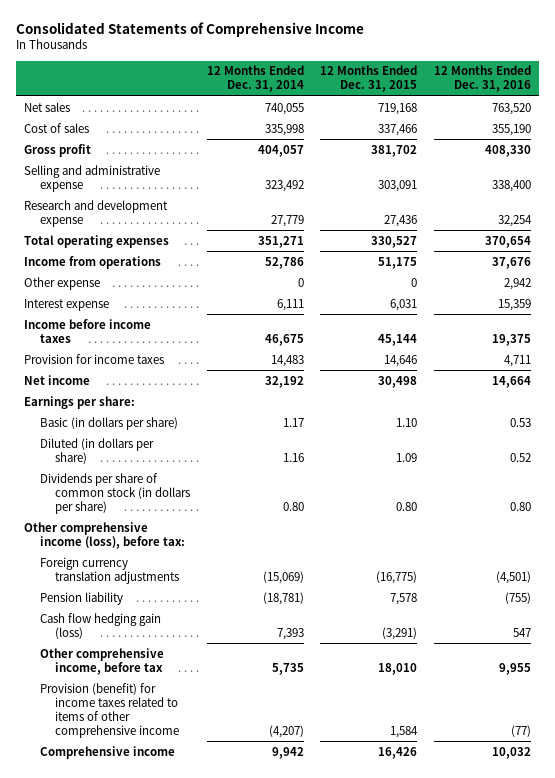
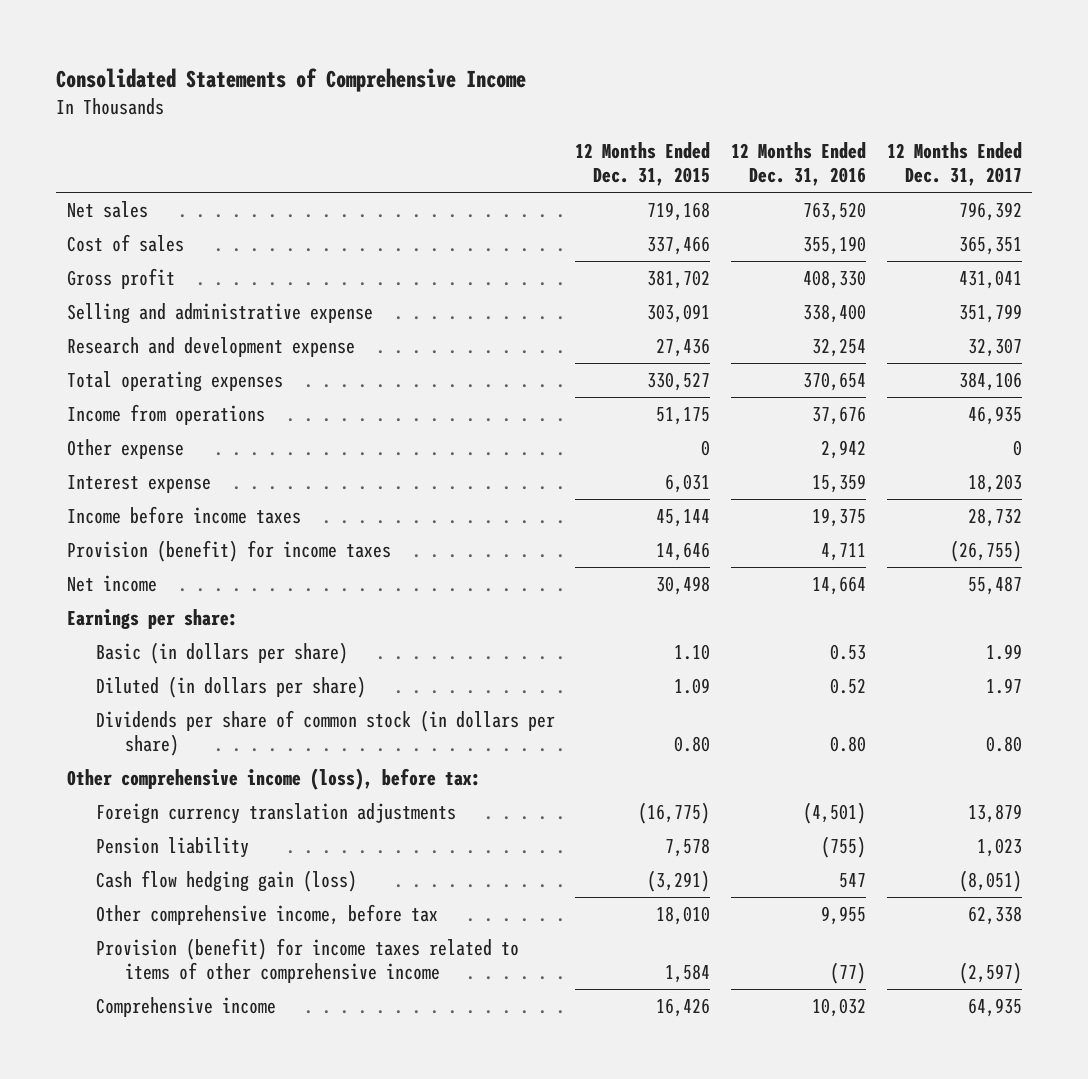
[206,65,304,93] 12 Months Ended Dec. 31, 2014 -> none
none -> [886,142,1022,187] 12 Months Ended Dec. 31, 2017
[23,353,164,364] Provision for income taxes -> [66,539,391,562] Provision (benefit) for income taxes

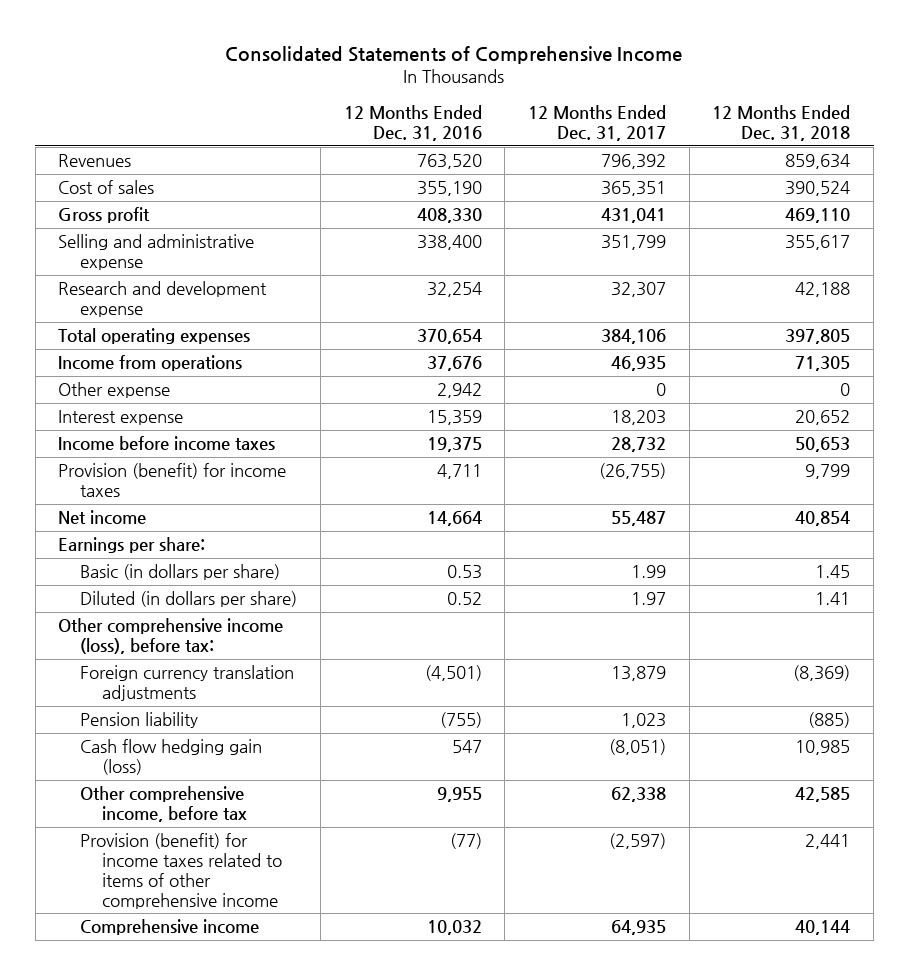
[575,142,711,187] 12 Months Ended Dec. 31, 2015 -> none
none -> [712,104,851,141] 12 Months Ended Dec. 31, 2018
[66,200,148,218] Net sales -> [58,154,132,168] Revenues
[95,709,555,757] Dividends per share of common stock (in dollars per share) -> none

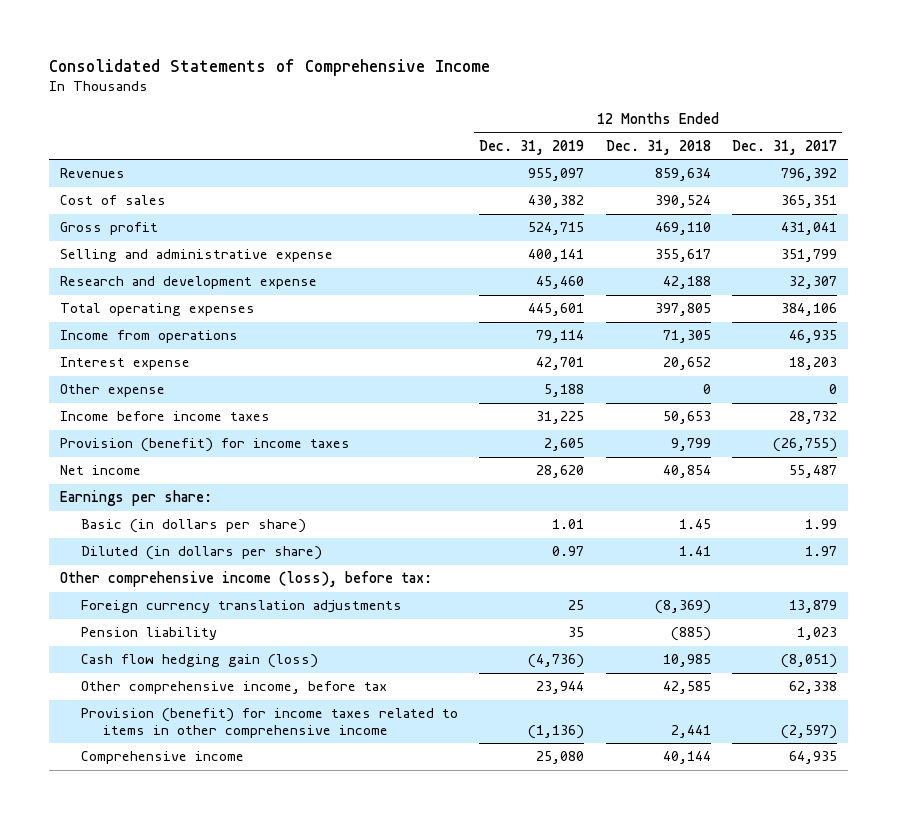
[343,104,482,141] 12 Months Ended Dec. 31, 2016 -> none
none -> [479,139,585,155] Dec. 31, 2019
[58,382,171,399] Other expense -> [59,384,165,398] Other expense
[80,833,283,909] Provision (benefit) for income taxes related to items of other comprehensive income -> [81,708,459,739] Provision (benefit) for income taxes related to items in other comprehensive income

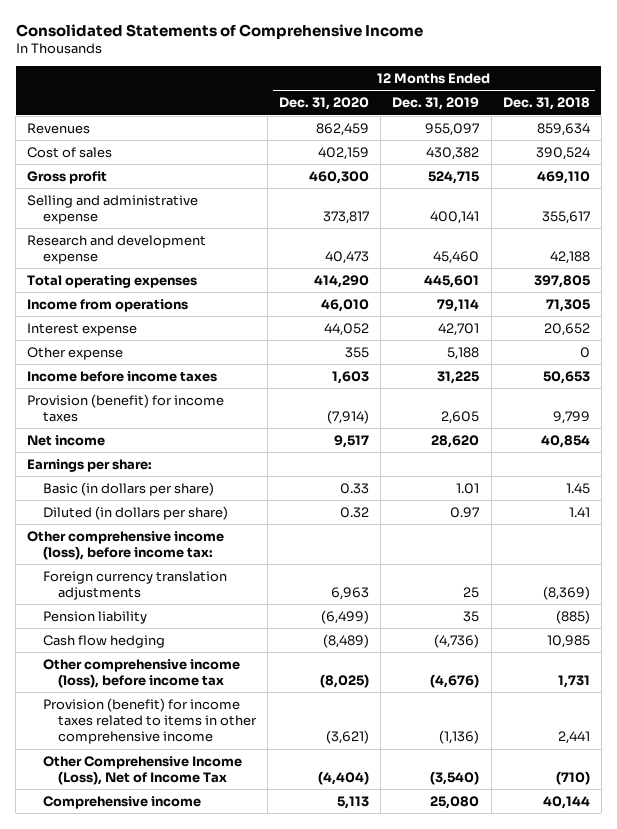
[732,139,838,155] Dec. 31, 2017 -> none
none -> [279,97,370,111] Dec. 31, 2020
[59,571,432,588] Other comprehensive income (loss), before tax: -> [27,530,225,561] Other comprehensive income (loss), before income tax:
[81,654,319,669] Cash flow hedging gain (loss) -> [42,634,165,648] Cash flow hedging
[81,681,388,695] Other comprehensive income, before tax -> [42,658,240,689] Other comprehensive income (loss), before income tax
[536,681,585,695] 23,944 -> [430,674,480,689] (4,676)
[662,681,711,695] 42,585 -> [557,675,590,689] 1,731
none -> [42,755,242,786] Other Comprehensive Income (Loss), Net of Income Tax

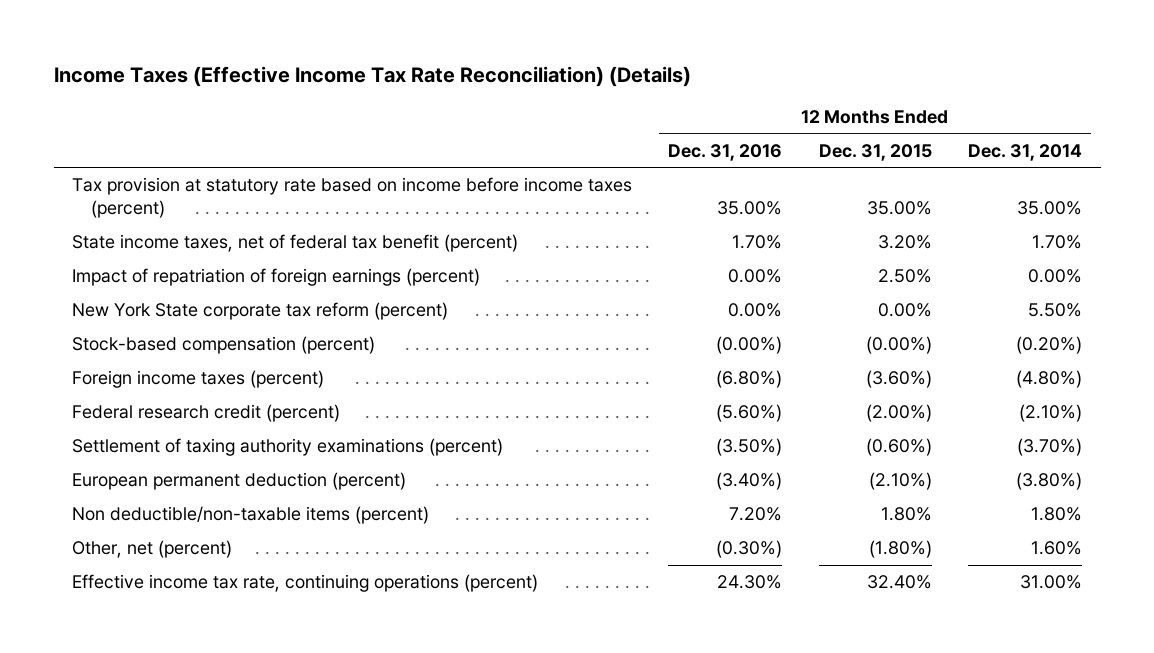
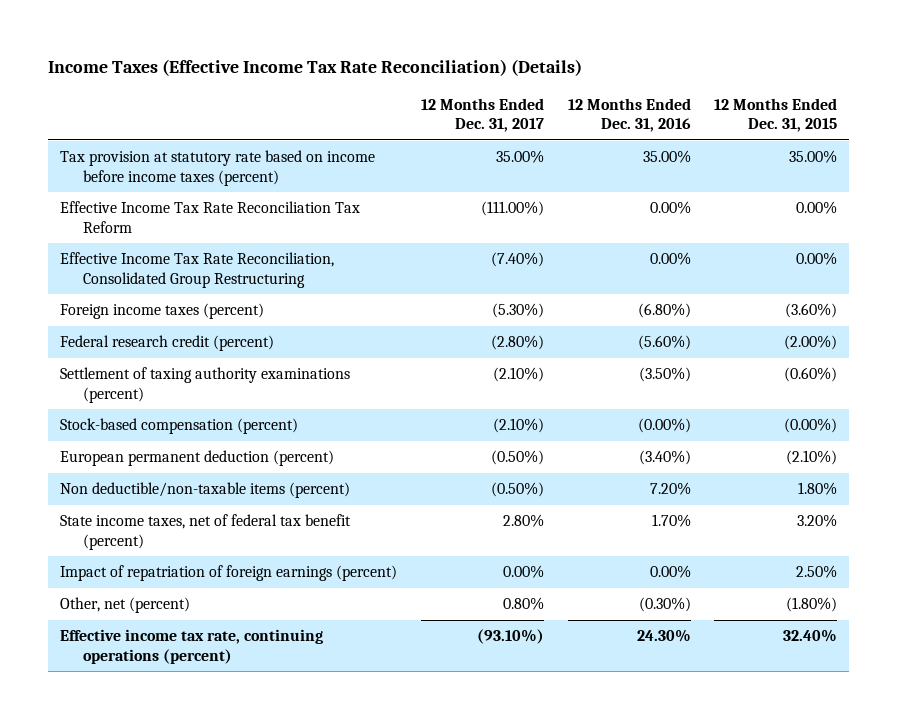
[968,143,1083,161] Dec. 31, 2014 -> none
none -> [420,97,544,133] 12 Months Ended Dec. 31, 2017
[71,302,448,321] New York State corporate tax reform (percent) -> none
none -> [60,201,361,233] Effective Income Tax Rate Reconciliation Tax Reform
none -> [60,252,335,288] Effective Income Tax Rate Reconciliation, Consolidated Group Restructuring
[71,336,375,355] Stock-based compensation (percent) -> [60,418,299,435] Stock-based compensation (percent)
[71,234,518,253] State income taxes, net of federal tax benefit (percent) -> [60,514,352,550] State income taxes, net of federal tax benefit (percent)
[71,268,480,287] Impact of repatriation of foreign earnings (percent) -> [60,565,398,582] Impact of repatriation of foreign earnings (percent)

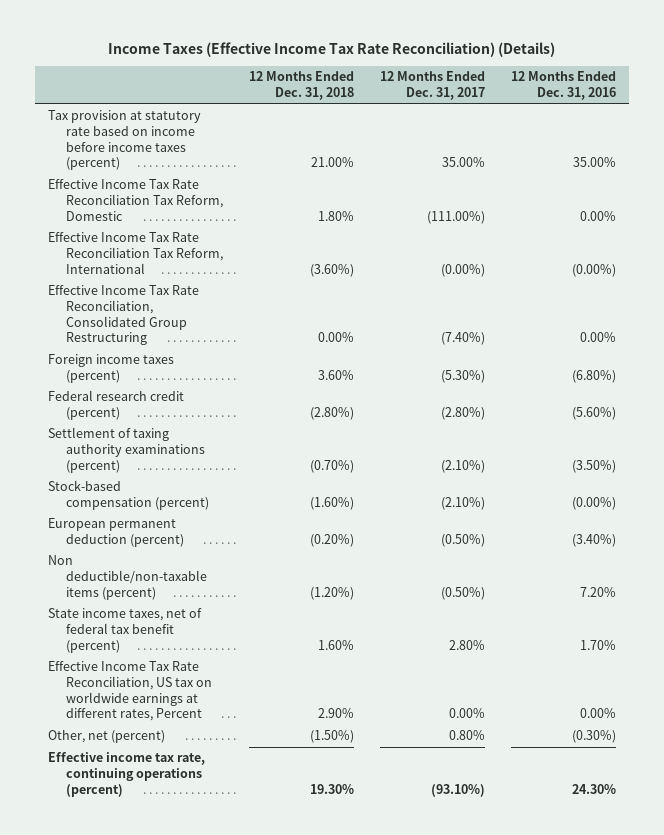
[714,97,838,133] 12 Months Ended Dec. 31, 2015 -> none
none -> [248,71,354,101] 12 Months Ended Dec. 31, 2018
[60,201,361,233] Effective Income Tax Rate Reconciliation Tax Reform -> [47,179,223,221] Effective Income Tax Rate Reconciliation Tax Reform, Domestic
none -> [47,232,223,274] Effective Income Tax Rate Reconciliation Tax Reform, International
[60,565,398,582] Impact of repatriation of foreign earnings (percent) -> none
none -> [47,661,212,722] Effective Income Tax Rate Reconciliation, US tax on worldwide earnings at different rates, Percent

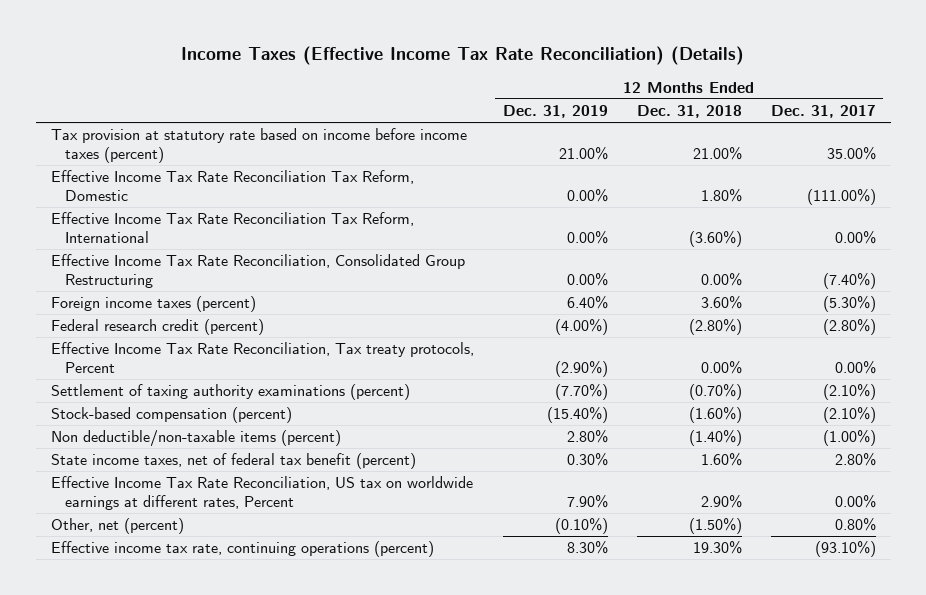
[511,71,617,101] 12 Months Ended Dec. 31, 2016 -> none
none -> [502,104,608,118] Dec. 31, 2019
[440,263,485,277] (0.00%) -> [834,229,876,244] 0.00%
none -> [50,342,474,373] Effective Income Tax Rate Reconciliation, Tax treaty protocols, Percent
[47,518,184,548] European permanent deduction (percent) -> none
[309,586,354,600] (1.20%) -> [688,429,742,447] (1.40%)
[440,586,485,600] (0.50%) -> [822,429,876,447] (1.00%)

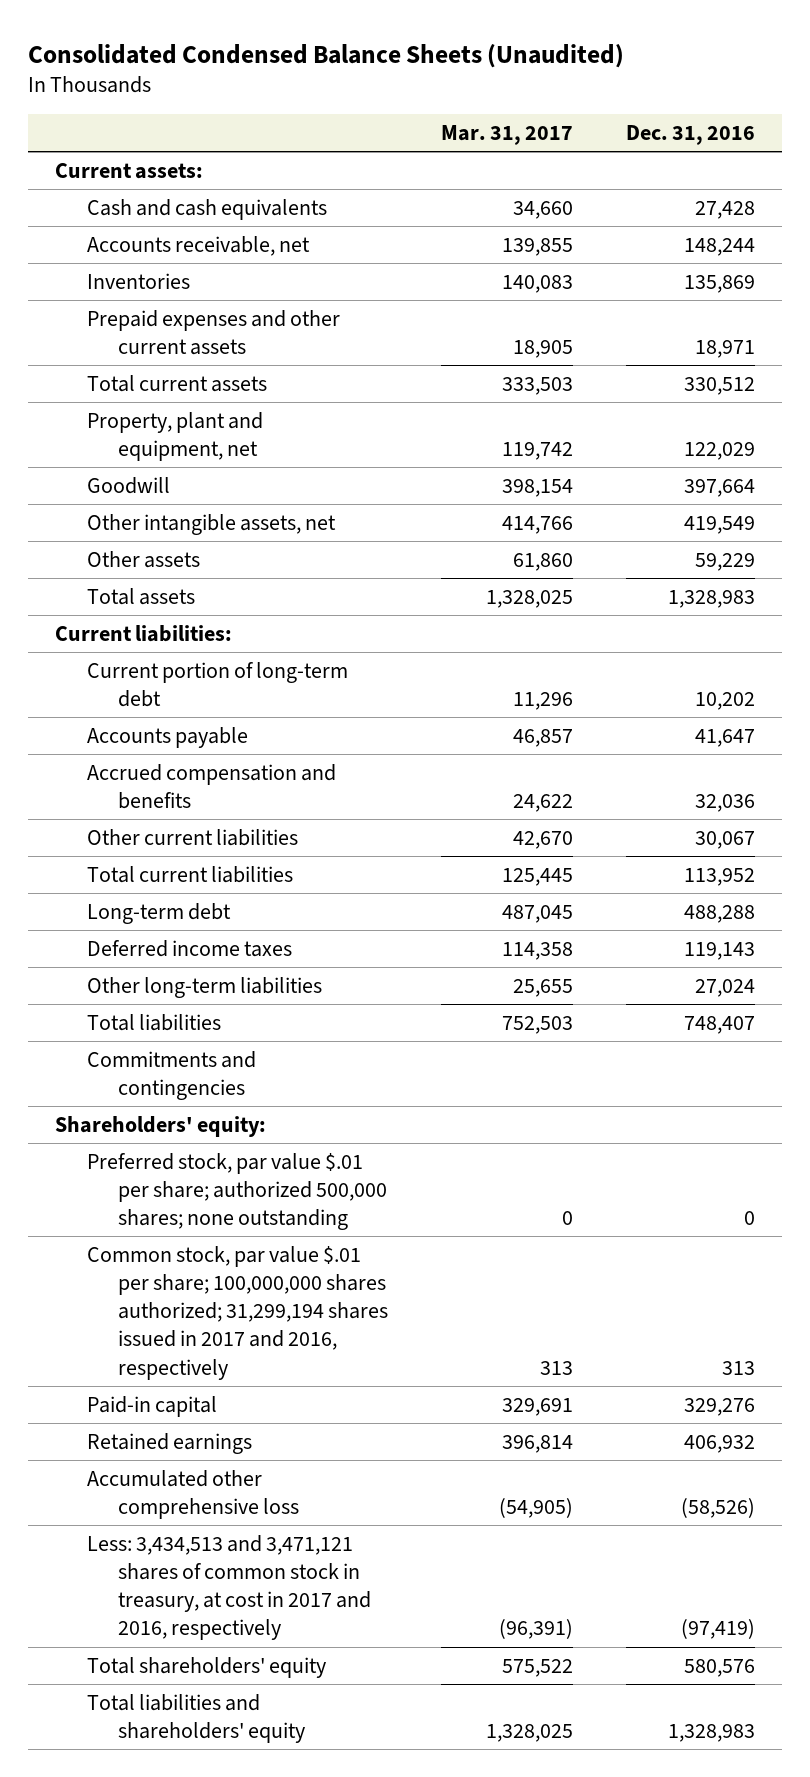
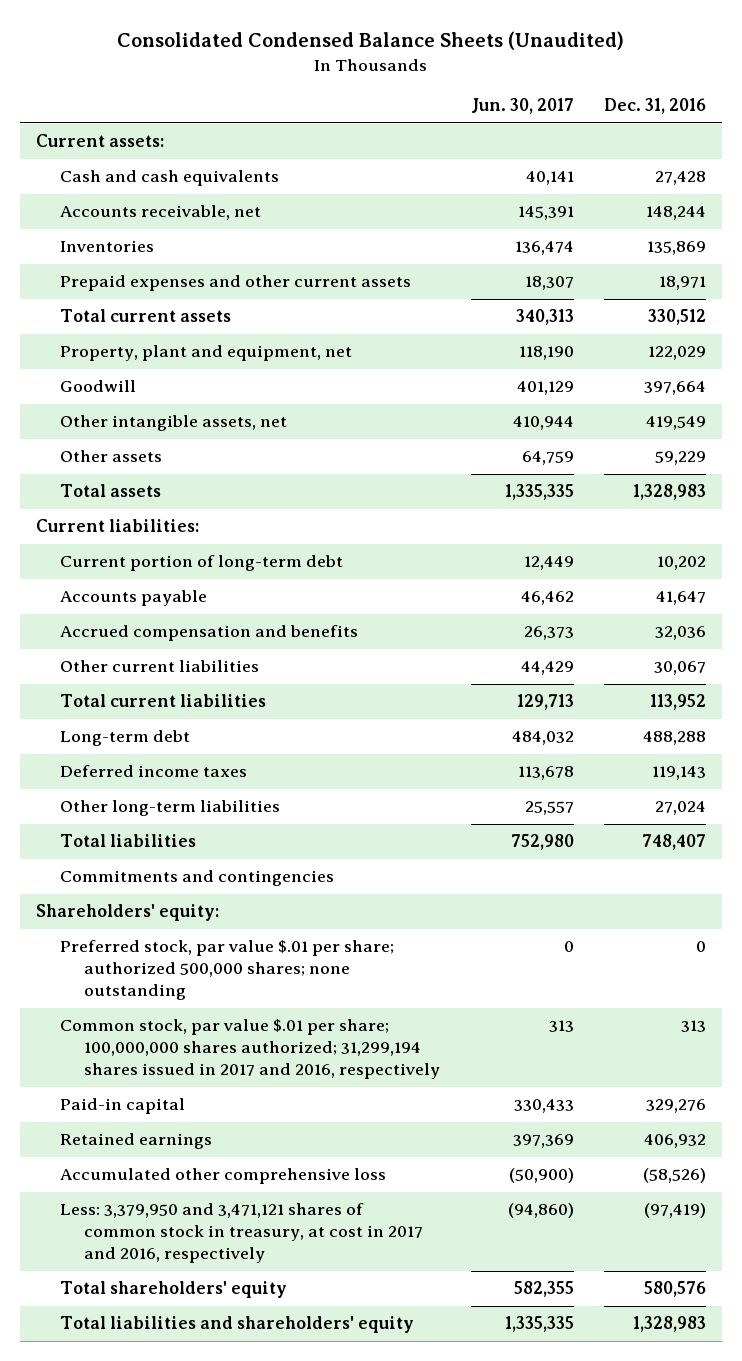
[441,125,574,146] Mar. 31, 2017 -> none
none -> [470,98,574,115] Jun. 30, 2017
[86,1534,372,1641] Less: 3,434,513 and 3,471,121 shares of common stock in treasury, at cost in 2017 and 2016, respectively -> [59,1203,423,1264] Less: 3,379,950 and 3,471,121 shares of common stock in treasury, at cost in 2017 and 2016, respectively

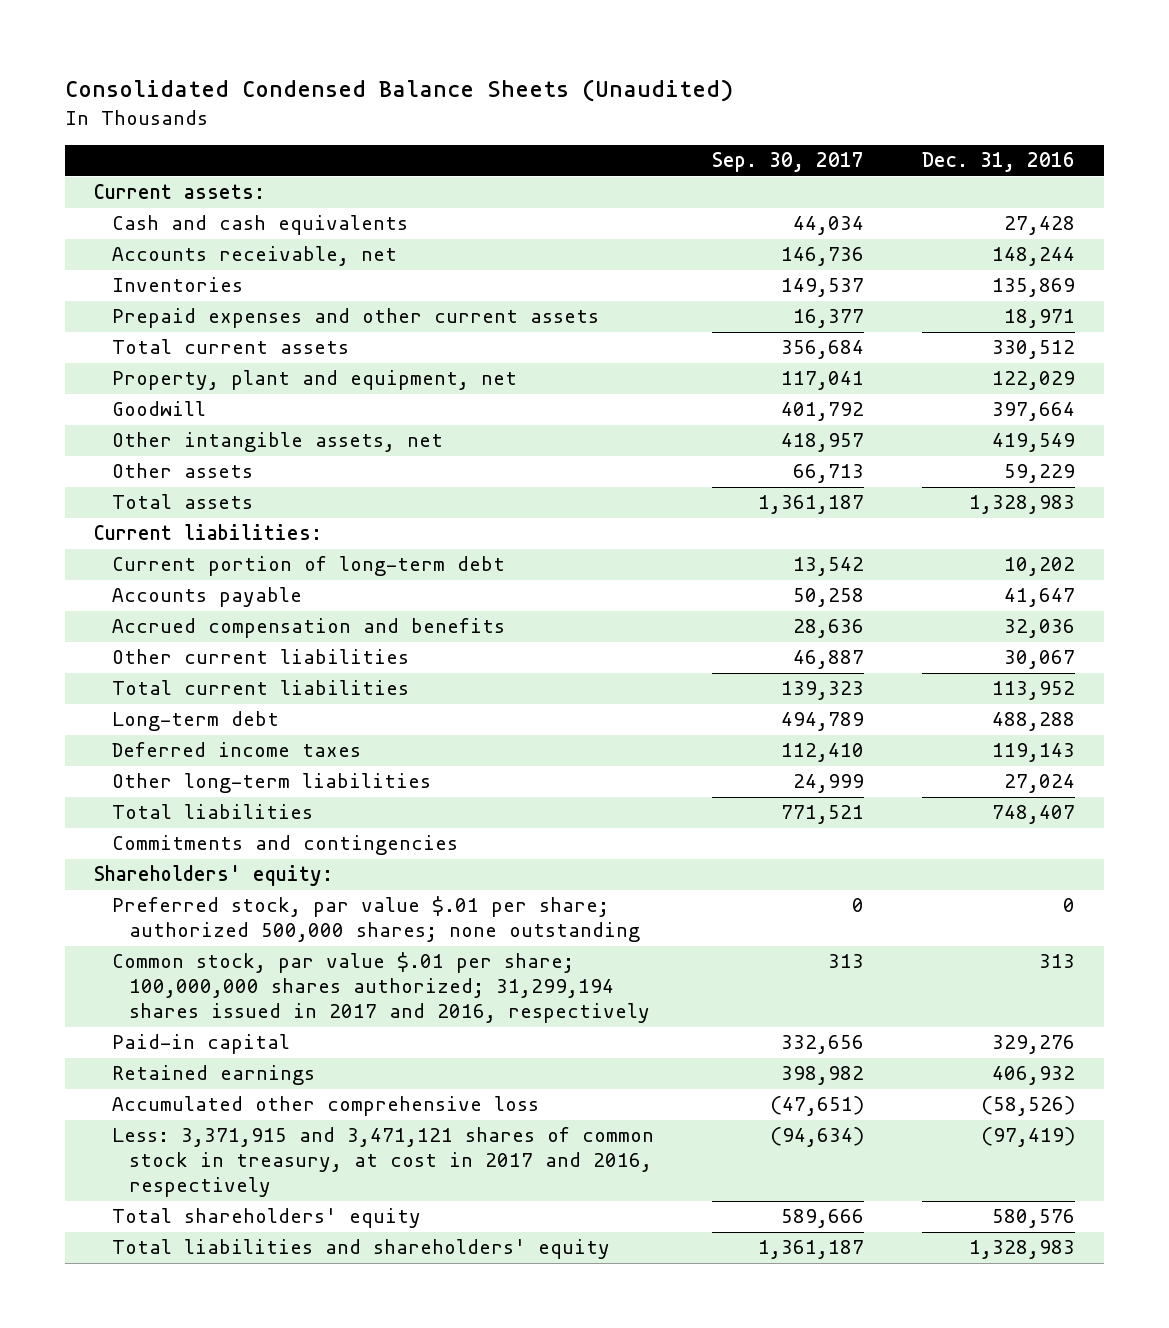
[470,98,574,115] Jun. 30, 2017 -> none
none -> [711,152,864,173] Sep. 30, 2017
[59,1203,423,1264] Less: 3,379,950 and 3,471,121 shares of common stock in treasury, at cost in 2017 and 2016, respectively -> [111,1127,654,1198] Less: 3,371,915 and 3,471,121 shares of common stock in treasury, at cost in 2017 and 2016, respectively

